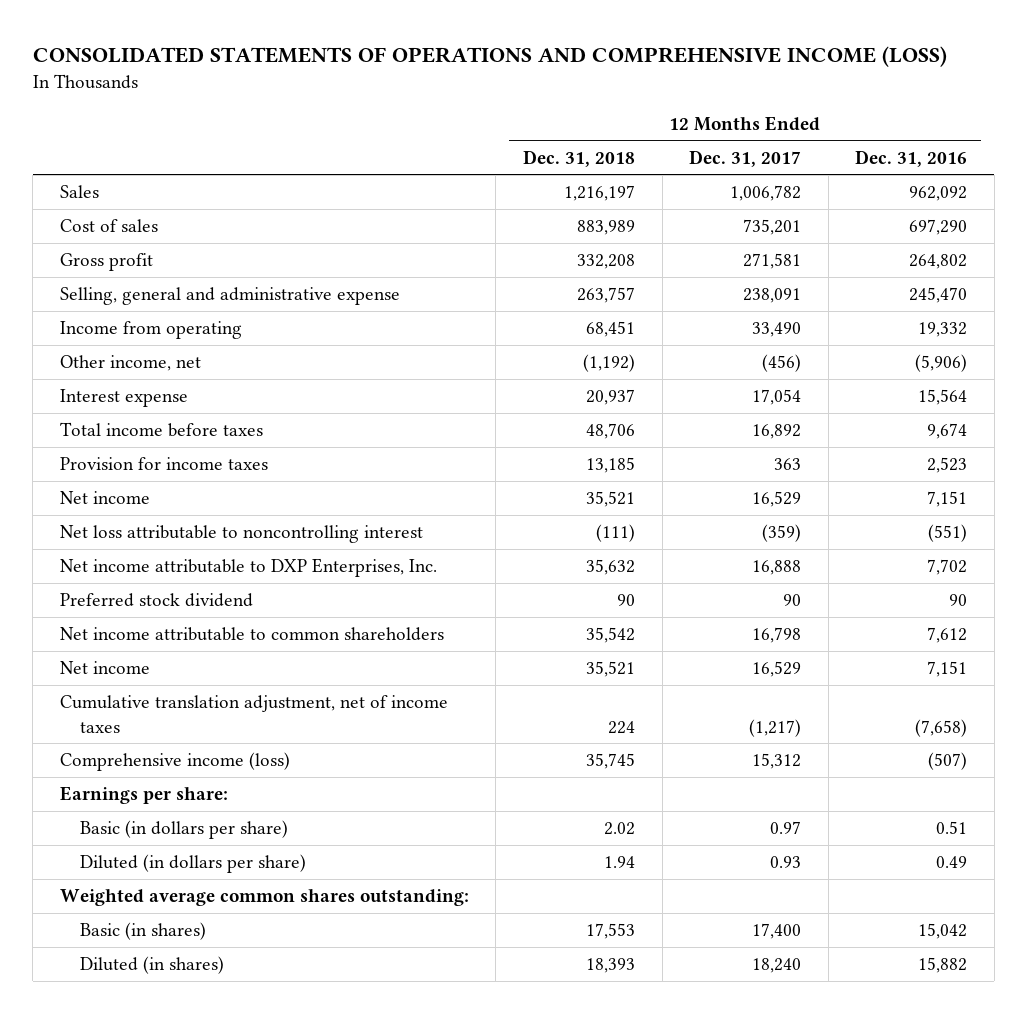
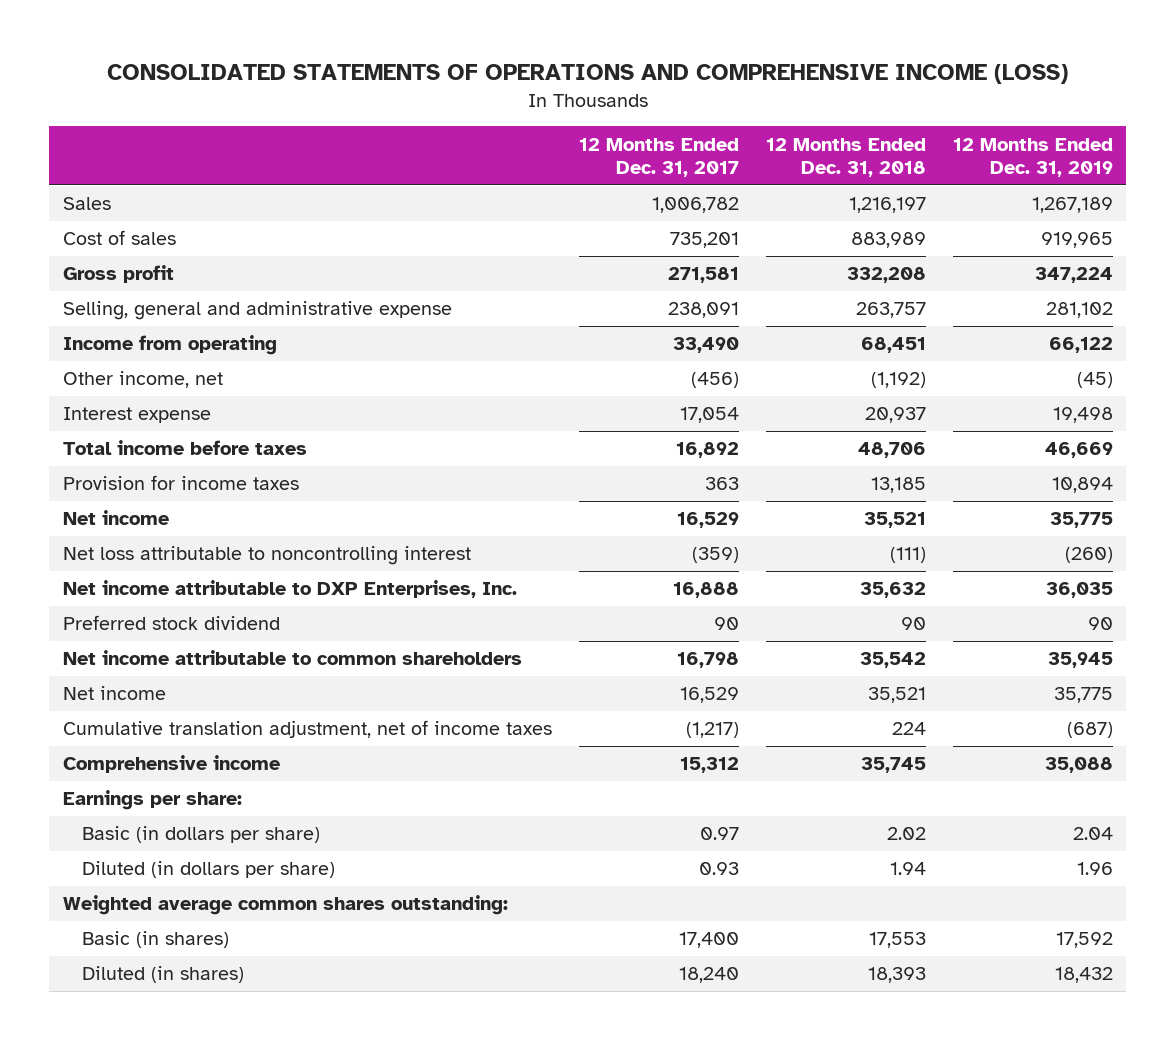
[855,149,968,167] Dec. 31, 2016 -> none
none -> [952,137,1113,177] 12 Months Ended Dec. 31, 2019
[59,752,290,772] Comprehensive income (loss) -> [62,755,280,774] Comprehensive income

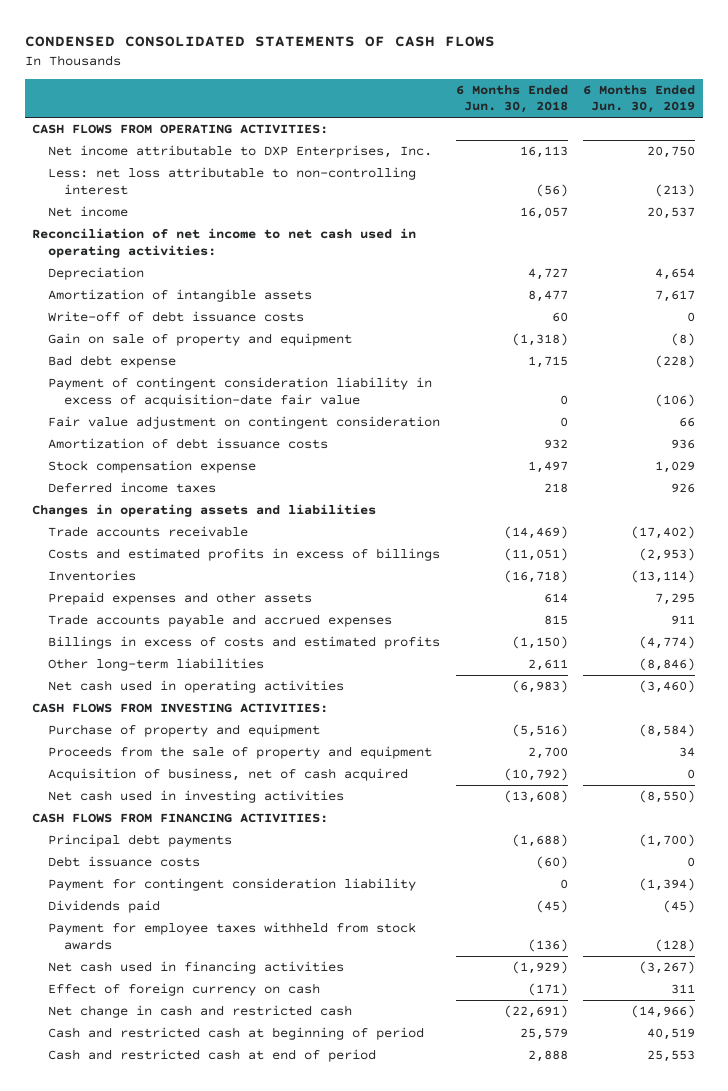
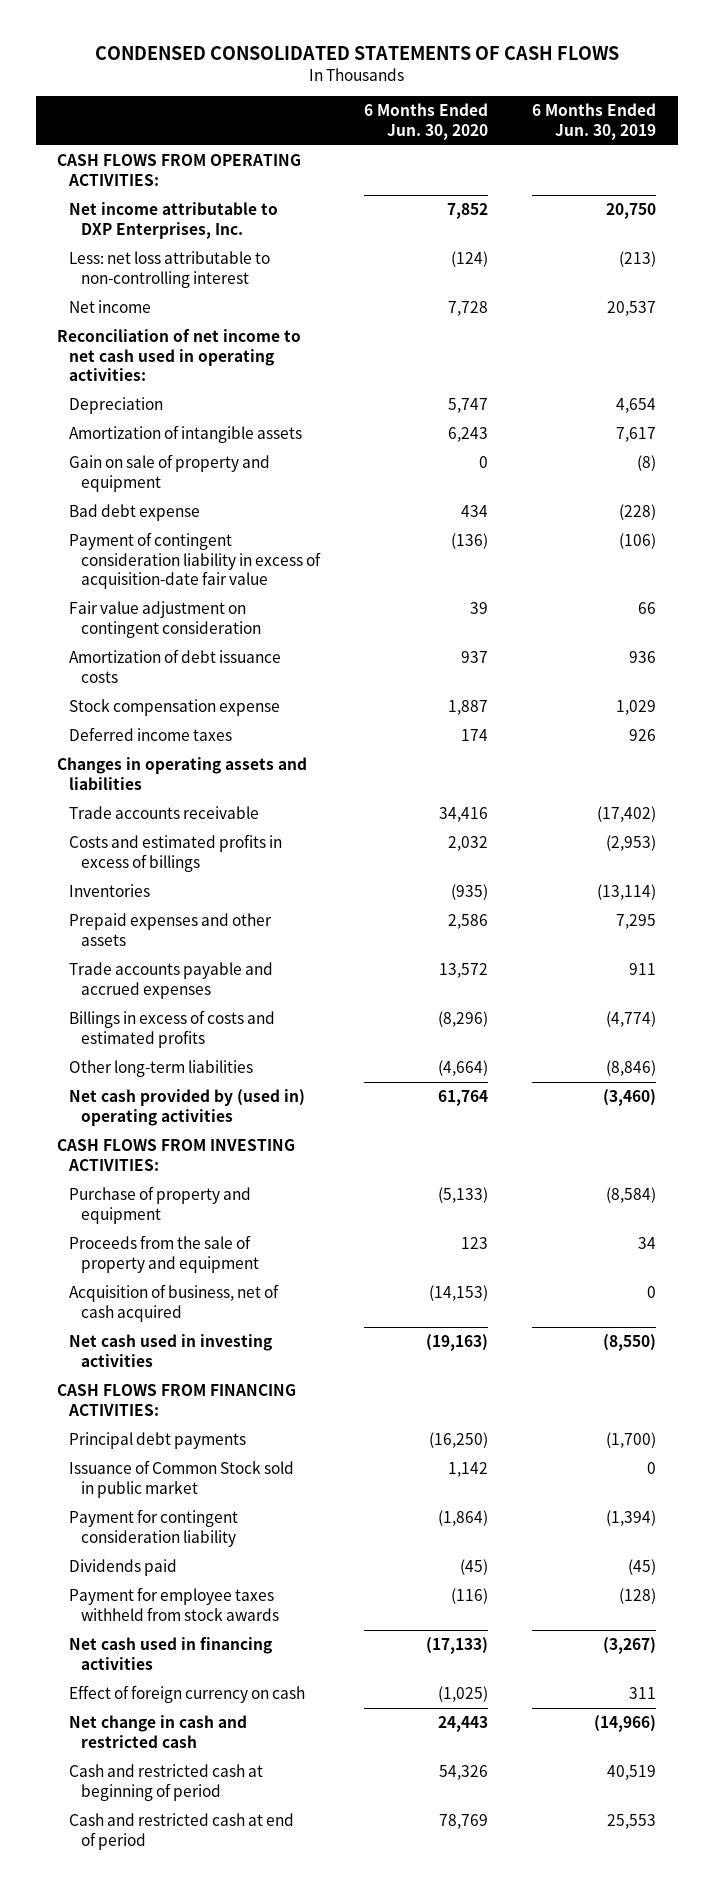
[455,84,568,114] 6 Months Ended Jun. 30, 2018 -> none
none -> [364,103,489,140] 6 Months Ended Jun. 30, 2020
[48,311,305,323] Write-off of debt issuance costs -> none
[48,680,345,694] Net cash used in operating activities -> [69,1089,306,1126] Net cash provided by (used in) operating activities
[48,856,201,868] Debt issuance costs -> none
none -> [69,1460,295,1498] Issuance of Common Stock sold in public market

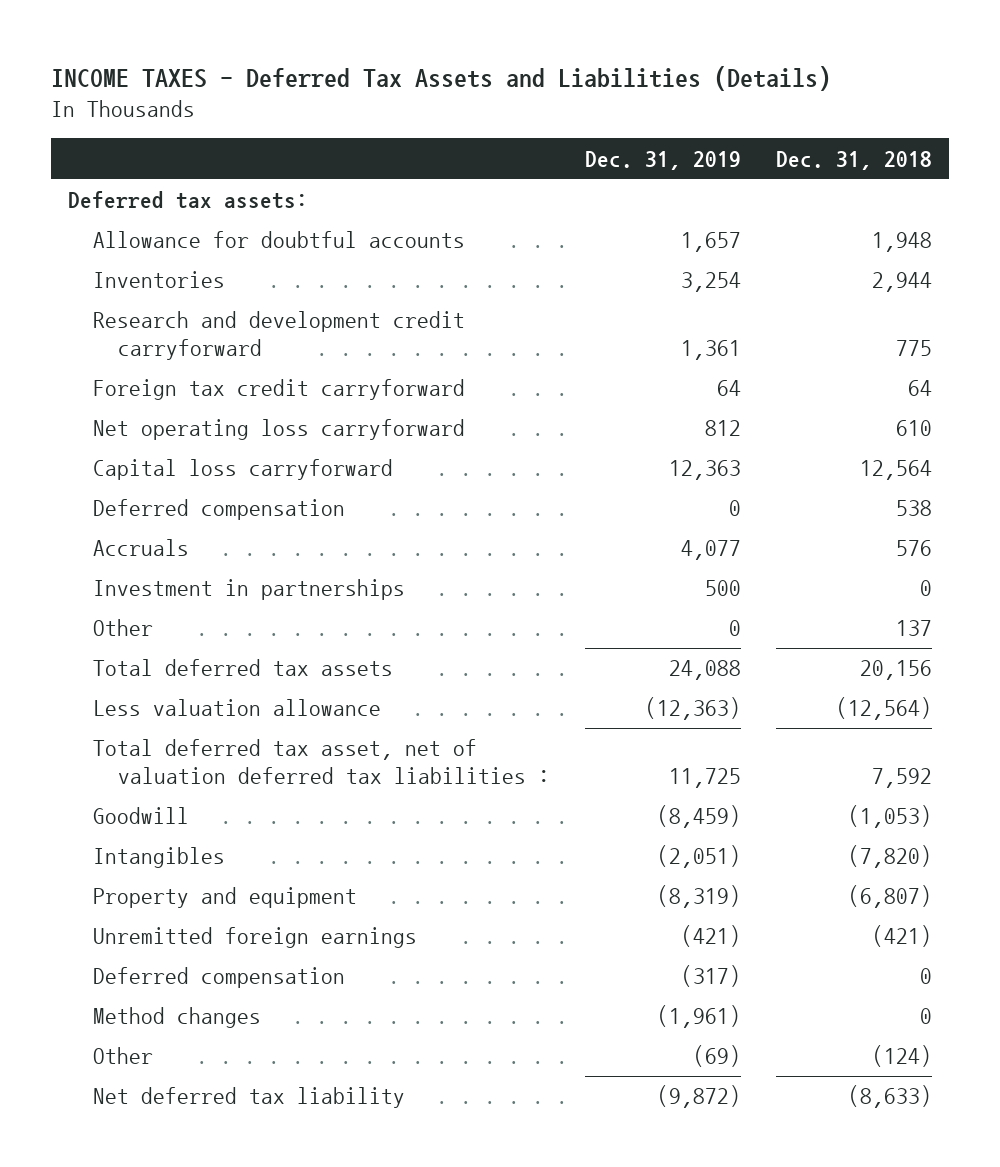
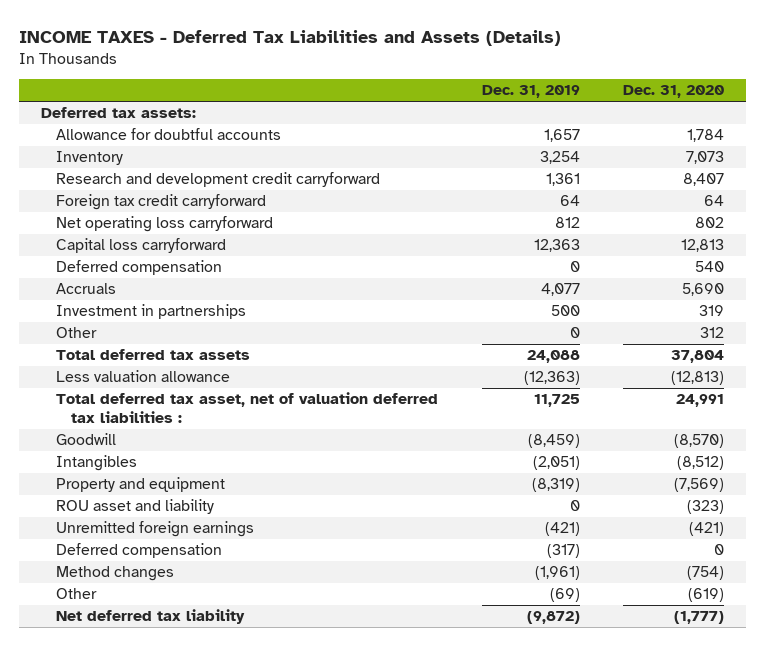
[50,65,831,91] INCOME TAXES - Deferred Tax Assets and Liabilities (Details) -> [19,29,562,46] INCOME TAXES - Deferred Tax Liabilities and Assets (Details)
[775,150,932,170] Dec. 31, 2018 -> none
none -> [623,85,725,99] Dec. 31, 2020
[93,271,226,289] Inventories -> [55,151,123,166] Inventory
none -> [55,499,214,515] ROU asset and liability

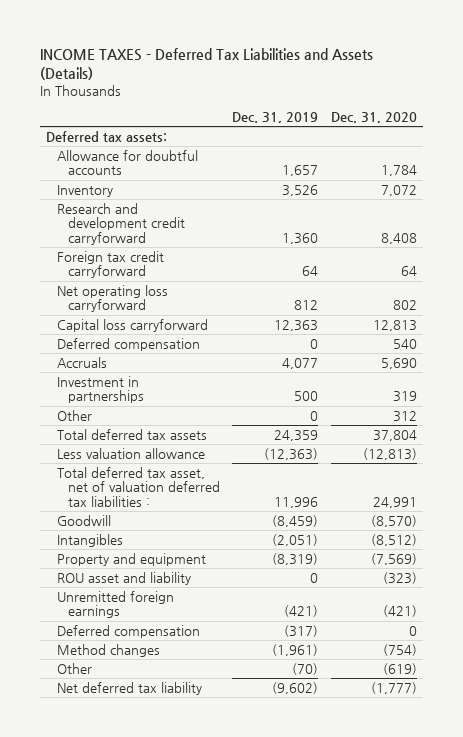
[539,151,580,165] 3,254 -> [282,184,319,196] 3,526
[686,151,725,165] 7,073 -> [380,184,417,196] 7,072
[545,173,580,187] 1,361 -> [282,232,319,244] 1,360
[683,173,725,187] 8,407 -> [380,232,417,244] 8,408
[526,350,580,364] 24,088 -> [274,429,319,441] 24,359
[533,394,580,408] 11,725 -> [274,496,319,508] 11,996
[549,588,580,603] (69) -> [292,662,319,675] (70)
[526,611,580,625] (9,872) -> [272,681,319,694] (9,602)

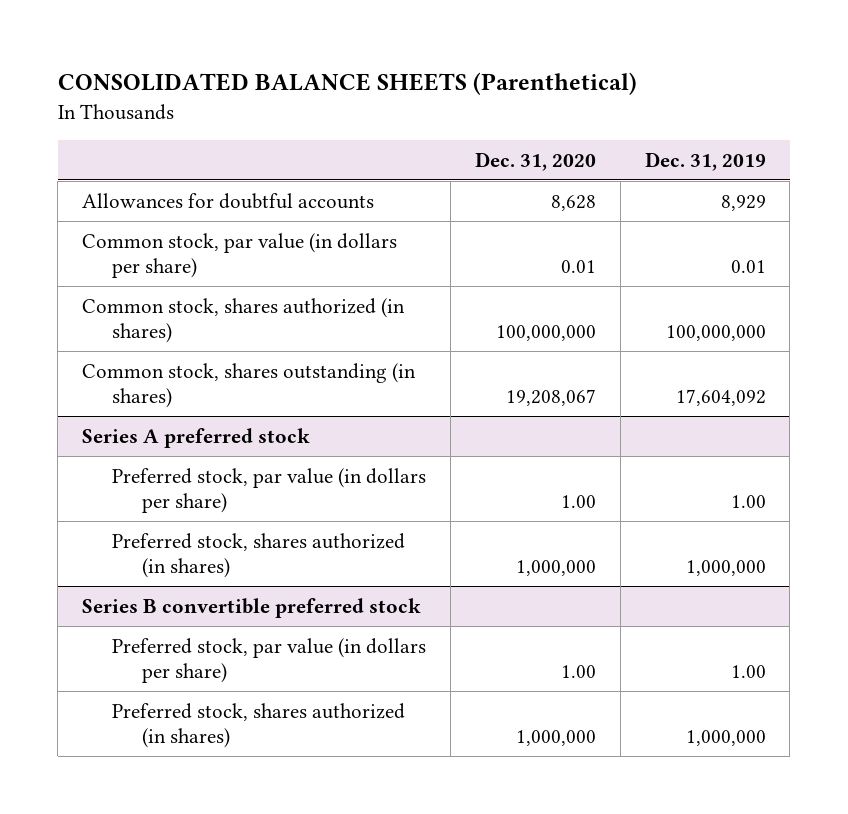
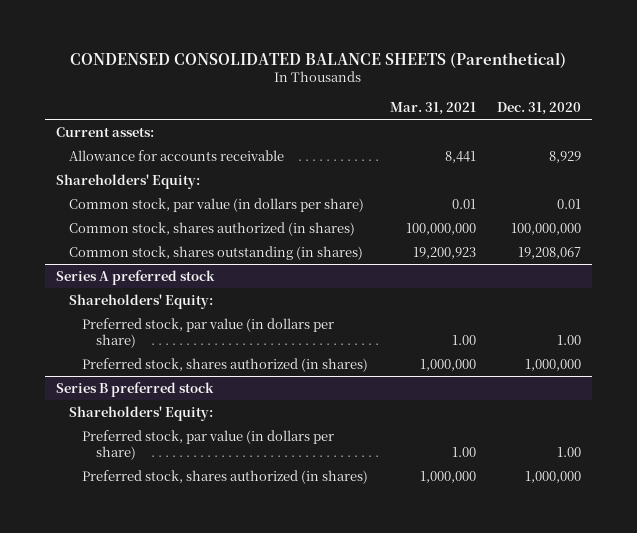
[57,72,637,96] CONSOLIDATED BALANCE SHEETS (Parenthetical) -> [70,51,567,68] CONDENSED CONSOLIDATED BALANCE SHEETS (Parenthetical)
[644,151,766,171] Dec. 31, 2019 -> none
none -> [389,101,476,115] Mar. 31, 2021
none -> [55,126,154,137] Current assets:
[82,192,375,209] Allowances for doubtful accounts -> [68,149,284,161] Allowance for accounts receivable
[550,194,596,211] 8,628 -> [549,150,582,163] 8,929
none -> [55,173,200,189] Shareholders' Equity:
none -> [68,293,213,309] Shareholders' Equity:
[82,597,422,618] Series B convertible preferred stock -> [55,381,214,397] Series B preferred stock
none -> [68,405,213,421] Shareholders' Equity:

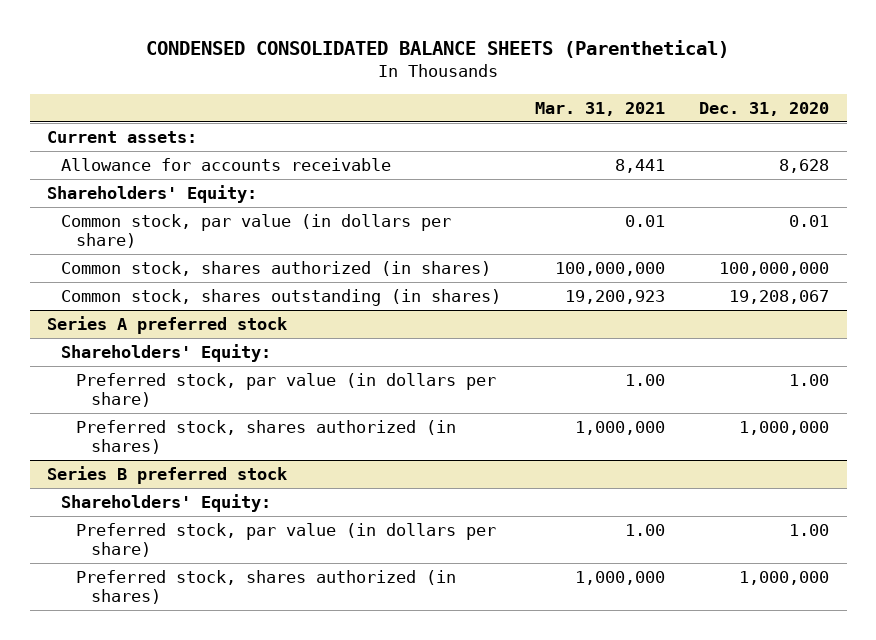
[549,150,582,163] 8,929 -> [779,159,830,174] 8,628

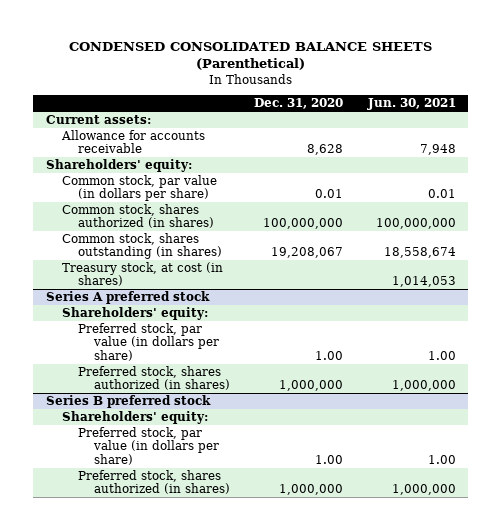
[535,101,666,116] Mar. 31, 2021 -> none
none -> [366,98,456,111] Jun. 30, 2021
[46,185,257,204] Shareholders' Equity: -> [45,159,192,173] Shareholders' equity:
none -> [61,262,223,287] Treasury stock, at cost (in shares)
[61,344,272,363] Shareholders' Equity: -> [61,307,208,321] Shareholders' equity:
[61,494,272,513] Shareholders' Equity: -> [61,411,208,425] Shareholders' equity:

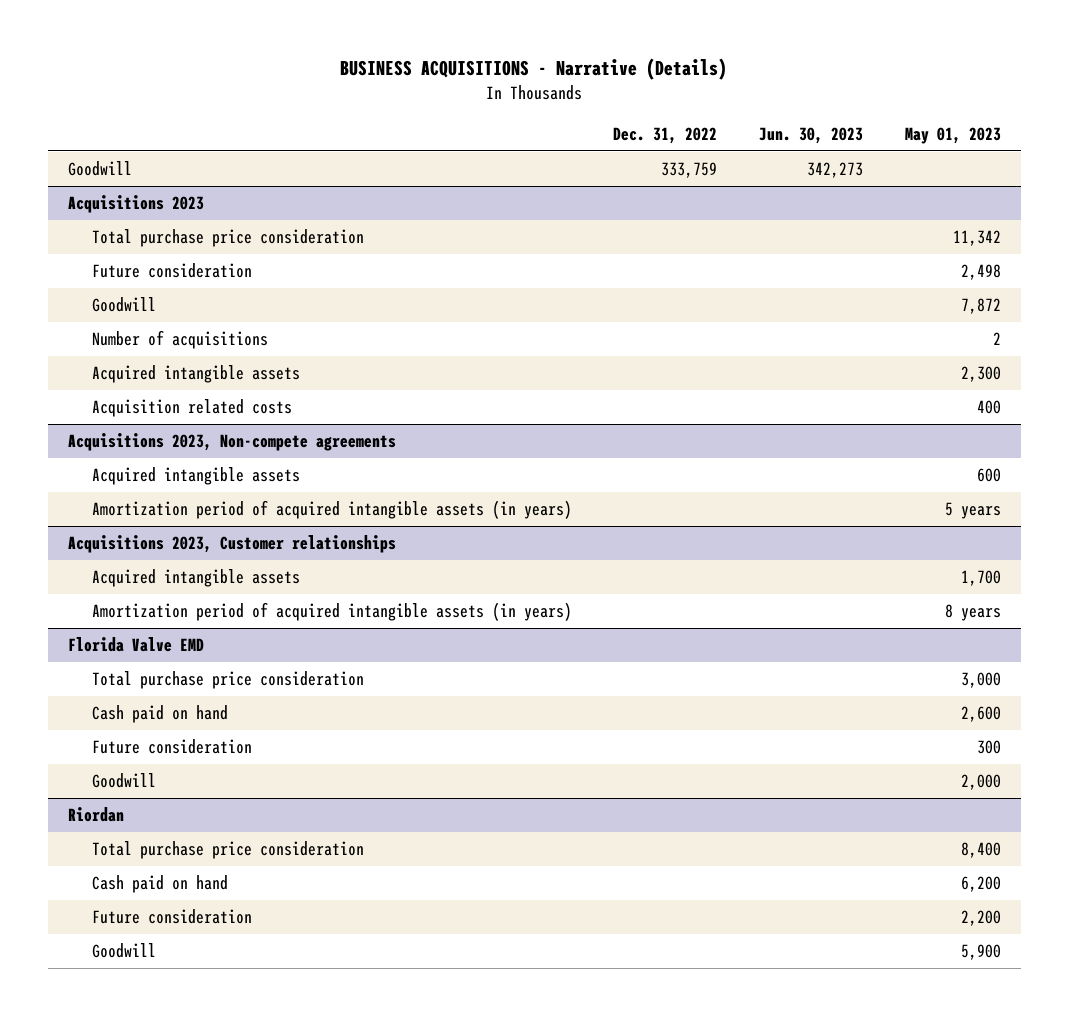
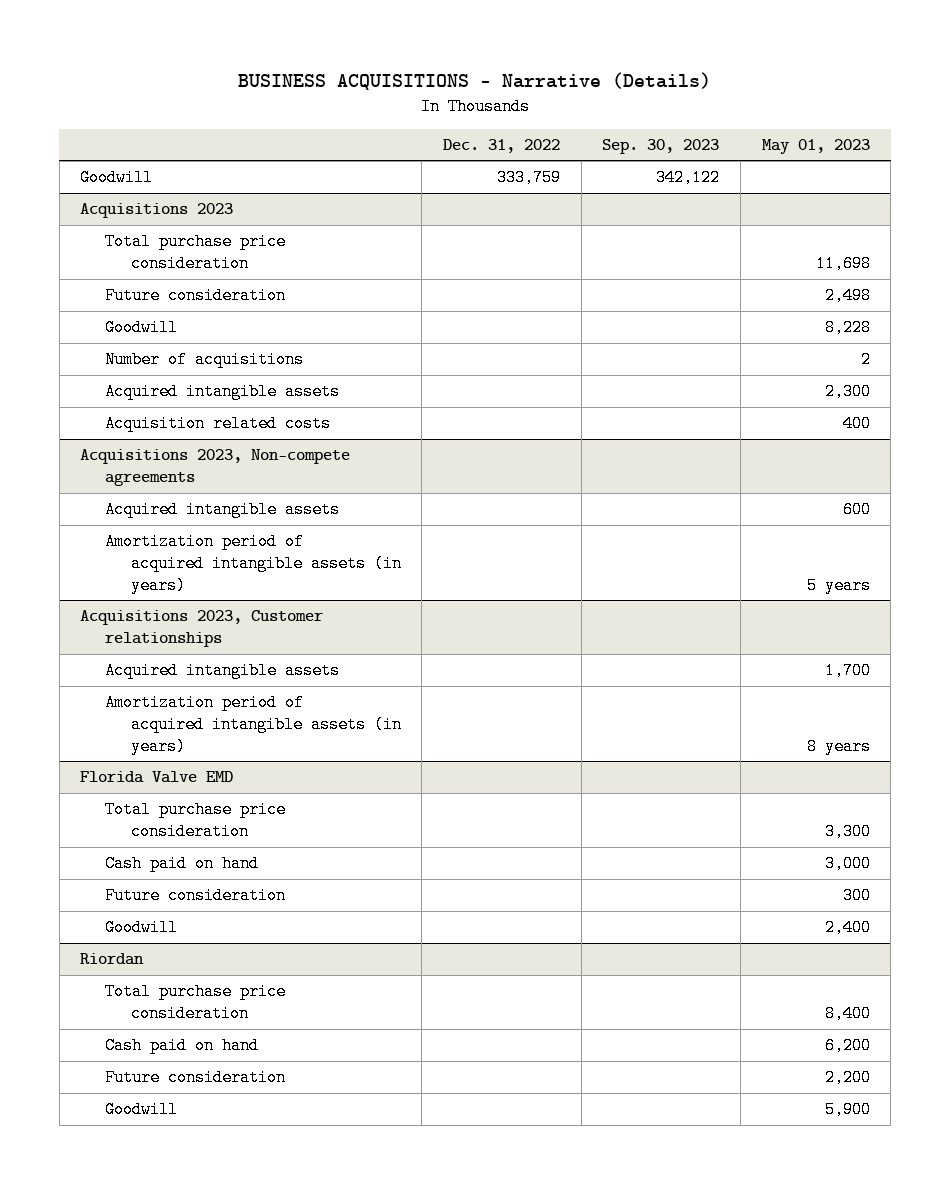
[758,126,863,144] Jun. 30, 2023 -> none
none -> [602,138,720,154] Sep. 30, 2023
[952,230,1001,247] 11,342 -> [815,255,871,273] 11,698
[960,298,1001,315] 7,872 -> [824,319,871,337] 8,228
[960,672,1001,689] 3,000 -> [824,823,871,841] 3,300
[960,706,1001,723] 2,600 -> [824,855,871,873] 3,000
[960,774,1001,791] 2,000 -> [824,919,871,937] 2,400

